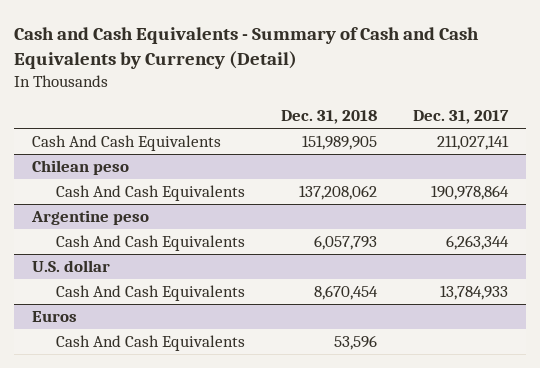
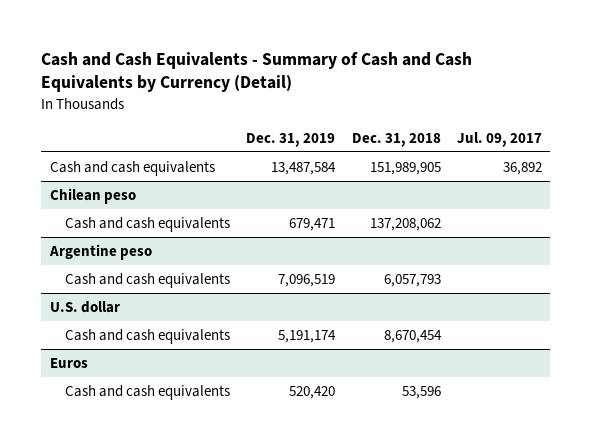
[412,110,509,125] Dec. 31, 2017 -> none
none -> [246,132,336,147] Dec. 31, 2019
none -> [457,131,543,147] Jul. 09, 2017
[32,135,222,152] Cash And Cash Equivalents -> [49,161,215,177] Cash and cash equivalents
[56,185,246,202] Cash And Cash Equivalents -> [64,217,230,233] Cash and cash equivalents
[56,235,246,252] Cash And Cash Equivalents -> [64,273,230,289] Cash and cash equivalents
[56,285,246,302] Cash And Cash Equivalents -> [64,329,230,345] Cash and cash equivalents
[56,335,246,352] Cash And Cash Equivalents -> [64,385,230,401] Cash and cash equivalents

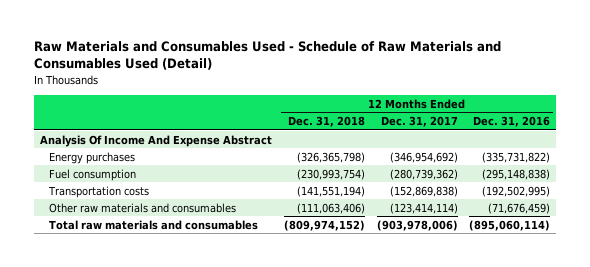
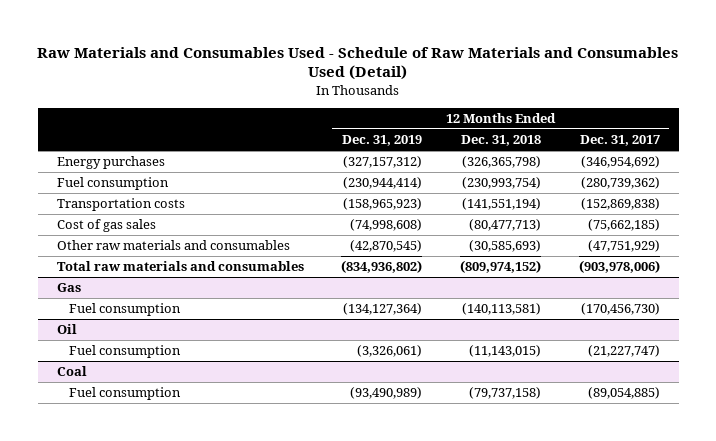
[473,116,551,128] Dec. 31, 2016 -> none
none -> [342,135,423,147] Dec. 31, 2019
[39,134,272,147] Analysis Of Income And Expense Abstract -> none
none -> [56,219,156,233] Cost of gas sales
[296,202,365,214] (111,063,406) -> [469,240,542,253] (30,585,693)
[389,202,458,214] (123,414,114) -> [587,240,660,253] (47,751,929)
none -> [56,283,81,293] Gas
none -> [68,303,181,317] Fuel consumption
none -> [56,324,77,335] Oil
none -> [68,345,181,359] Fuel consumption
none -> [56,366,87,377] Coal
none -> [68,387,181,401] Fuel consumption

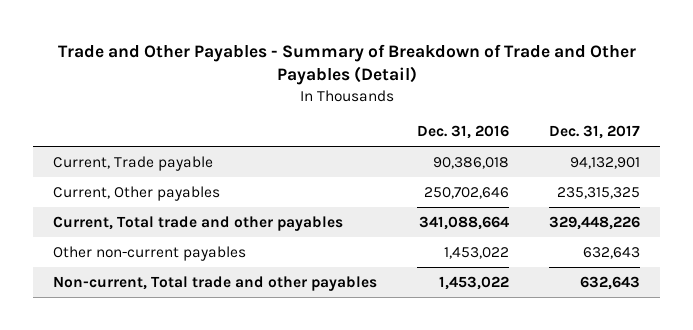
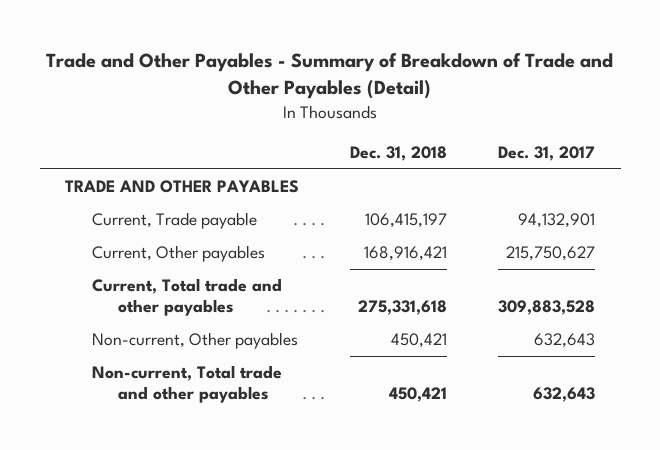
[417,125,510,140] Dec. 31, 2016 -> none
none -> [350,145,448,161] Dec. 31, 2018
none -> [65,180,300,194] TRADE AND OTHER PAYABLES
[557,186,641,199] 235,315,325 -> [506,246,596,262] 215,750,627
[549,215,641,230] 329,448,226 -> [498,300,596,316] 309,883,528
[53,245,247,261] Other non-current payables -> [91,332,298,350] Non-current, Other payables

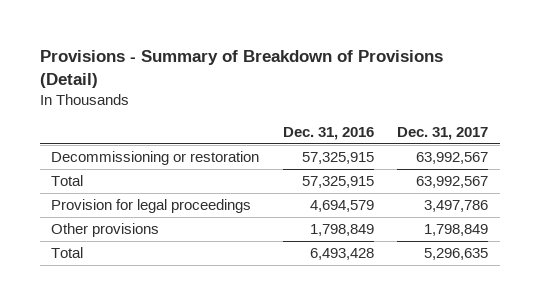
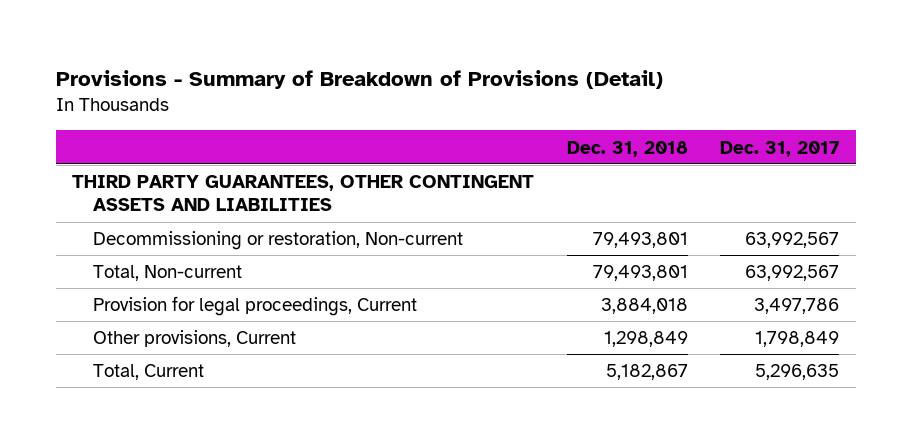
[282,127,374,141] Dec. 31, 2016 -> none
none -> [566,140,688,157] Dec. 31, 2018
none -> [72,175,535,212] THIRD PARTY GUARANTEES, OTHER CONTINGENT ASSETS AND LIABILITIES
[51,150,260,165] Decommissioning or restoration -> [93,231,464,251] Decommissioning or restoration, Non-current
[51,174,84,186] Total -> [93,265,243,282] Total, Non-current
[51,198,252,213] Provision for legal proceedings -> [93,296,418,317] Provision for legal proceedings, Current
[51,222,160,237] Other provisions -> [93,330,297,348] Other provisions, Current
[51,246,84,258] Total -> [93,364,205,381] Total, Current

